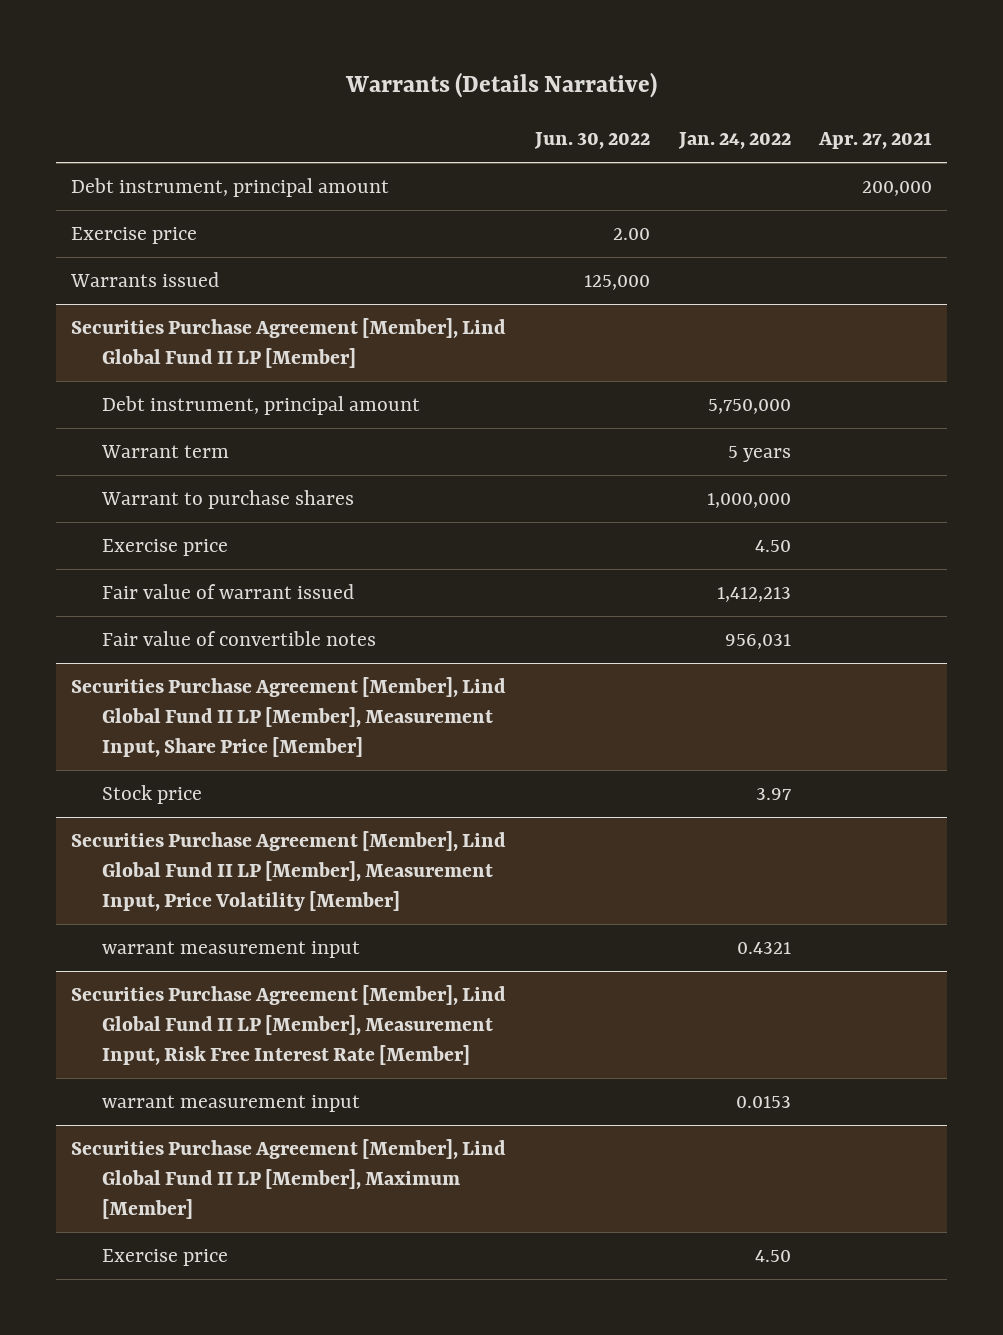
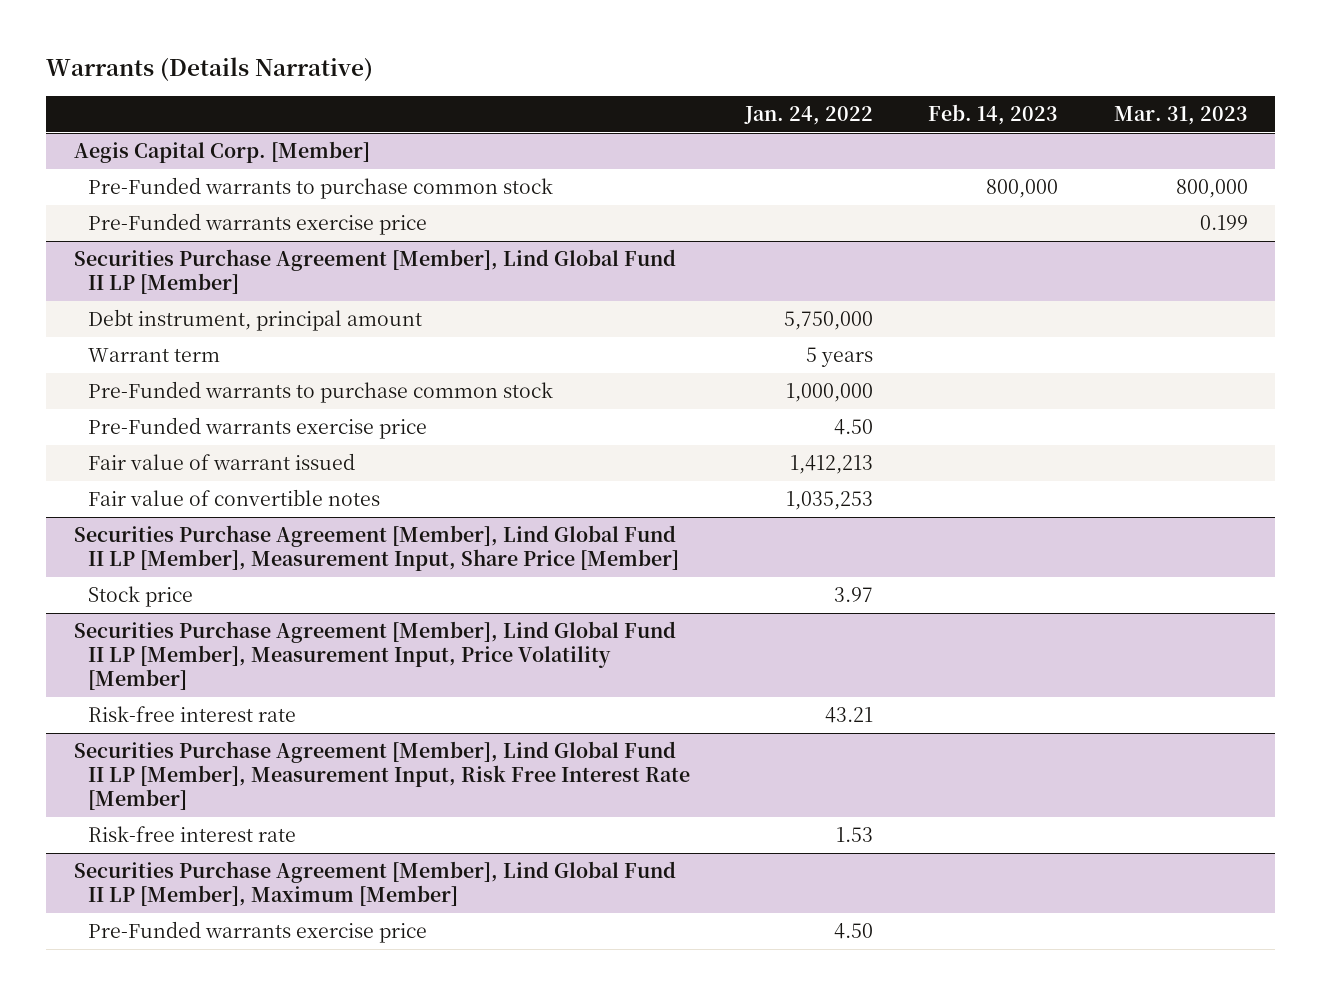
[533,132,650,150] Jun. 30, 2022 -> none
[818,132,933,150] Apr. 27, 2021 -> none
none -> [928,103,1059,125] Feb. 14, 2023
none -> [1113,105,1248,125] Mar. 31, 2023
[70,178,389,198] Debt instrument, principal amount -> none
[69,272,219,288] Warrants issued -> none
none -> [73,141,370,164] Aegis Capital Corp. [Member]
none -> [87,177,553,200] Pre-Funded warrants to purchase common stock
[70,227,197,245] Exercise price -> [87,213,427,236] Pre-Funded warrants exercise price
[100,490,354,510] Warrant to purchase shares -> [87,381,553,404] Pre-Funded warrants to purchase common stock
[101,539,228,557] Exercise price -> [87,417,427,440] Pre-Funded warrants exercise price
[724,634,791,650] 956,031 -> [786,491,874,511] 1,035,253
[101,941,360,959] warrant measurement input -> none
none -> [87,706,296,723] Risk-free interest rate
[101,1095,360,1113] warrant measurement input -> none
none -> [87,826,296,843] Risk-free interest rate
[101,1249,228,1267] Exercise price -> [87,921,427,944] Pre-Funded warrants exercise price

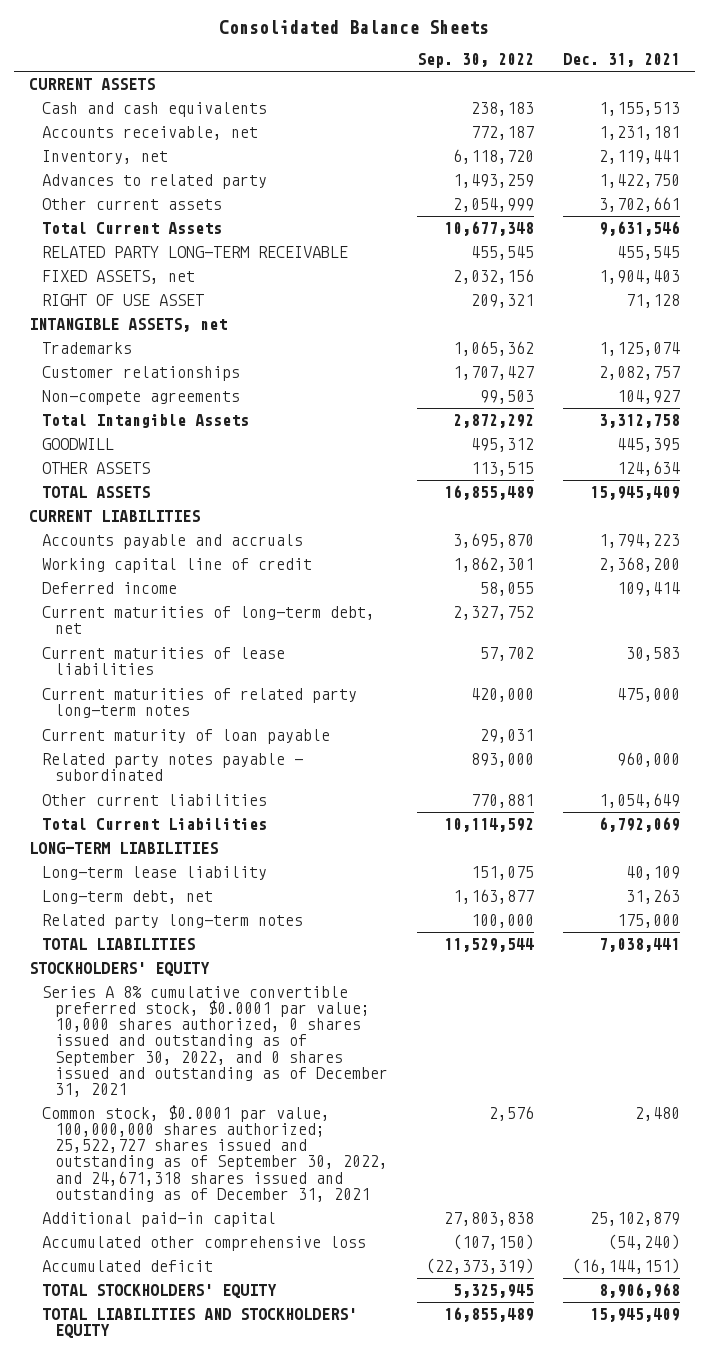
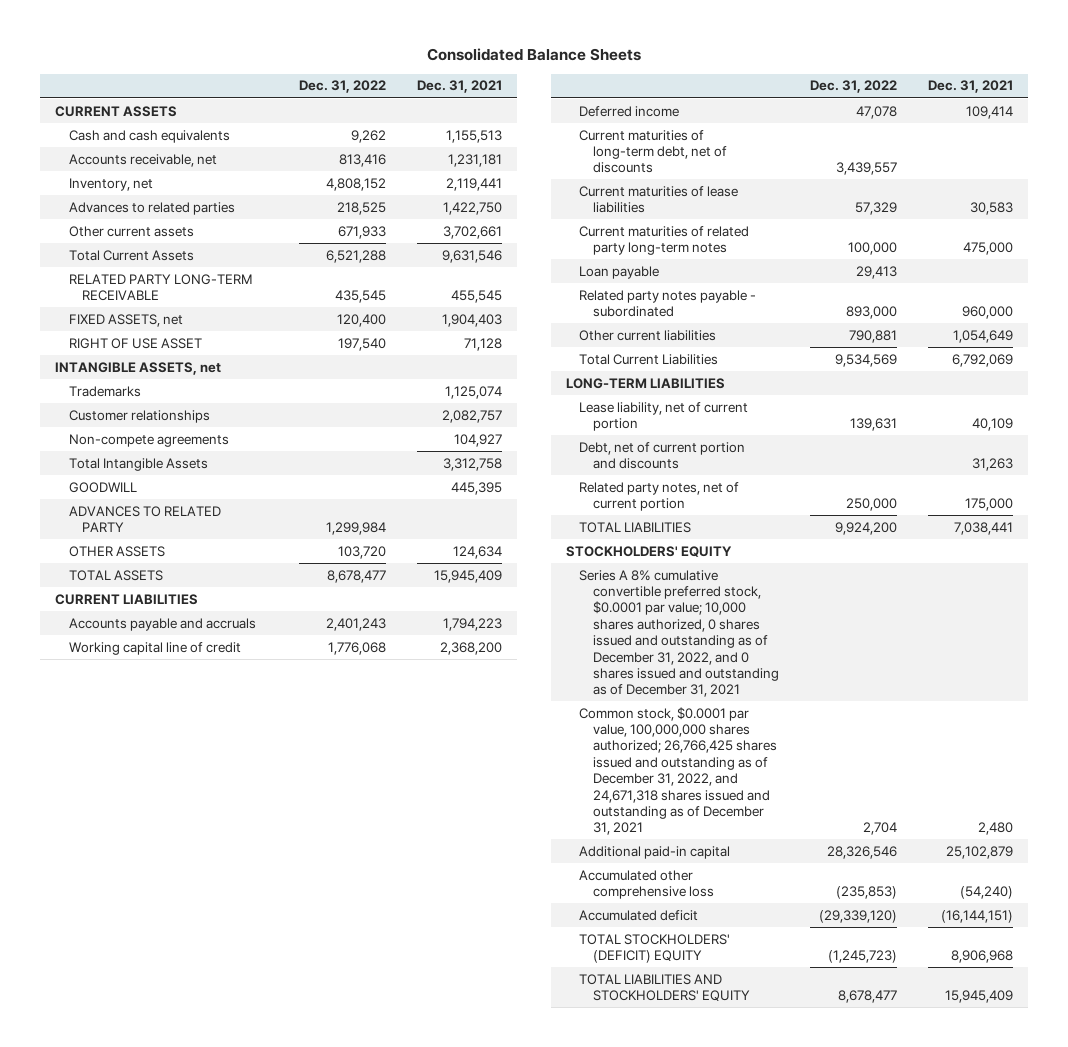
[416,52,534,68] Sep. 30, 2022 -> none
none -> [298,80,386,94] Dec. 31, 2022
[41,174,267,190] Advances to related party -> [68,201,235,215] Advances to related parties
none -> [68,505,221,532] ADVANCES TO RELATED PARTY
[41,606,375,635] Current maturities of long-term debt, net -> [579,129,727,174] Current maturities of long-term debt, net of discounts
[41,729,330,745] Current maturity of loan payable -> [579,265,660,279] Loan payable
[41,866,267,881] Long-term lease liability -> [579,401,749,431] Lease liability, net of current portion
[41,890,213,905] Long-term debt, net -> [579,441,746,469] Debt, net of current portion and discounts
[41,914,303,930] Related party long-term notes -> [579,481,740,511] Related party notes, net of current portion
[41,986,388,1097] Series A 8% cumulative convertible preferred stock, $0.0001 par value; 10,000 shares authorized, 0 shares issued and outstanding as of September 30, 2022, and 0 shares issued and outstanding as of December 31, 2021 -> [579,569,779,698] Series A 8% cumulative convertible preferred stock, $0.0001 par value; 10,000 shares authorized, 0 shares issued and outstanding as of December 31, 2022, and 0 shares issued and outstanding as of December 31, 2021
[41,1105,388,1202] Common stock, $0.0001 par value, 100,000,000 shares authorized; 25,522,727 shares issued and outstanding as of September 30, 2022, and 24,671,318 shares issued and outstanding as of December 31, 2021 -> [579,706,777,836] Common stock, $0.0001 par value, 100,000,000 shares authorized; 26,766,425 shares issued and outstanding as of December 31, 2022, and 24,671,318 shares issued and outstanding as of December 31, 2021
[41,1284,277,1299] TOTAL STOCKHOLDERS' EQUITY -> [579,933,731,963] TOTAL STOCKHOLDERS' (DEFICIT) EQUITY

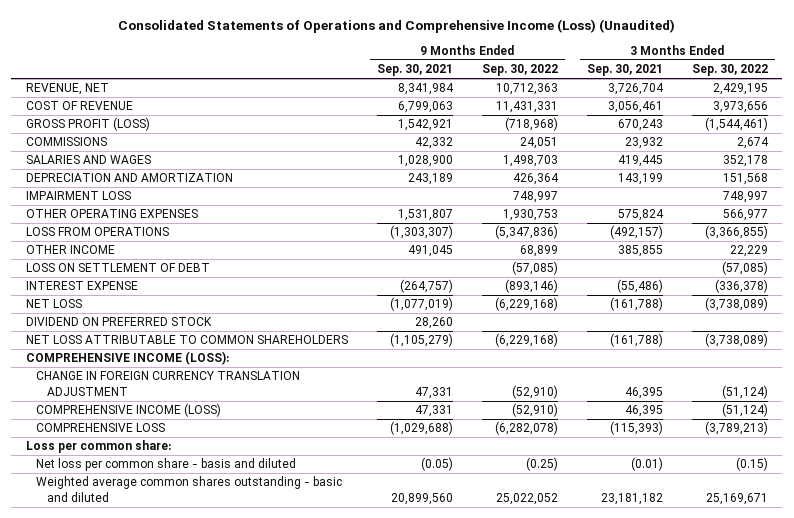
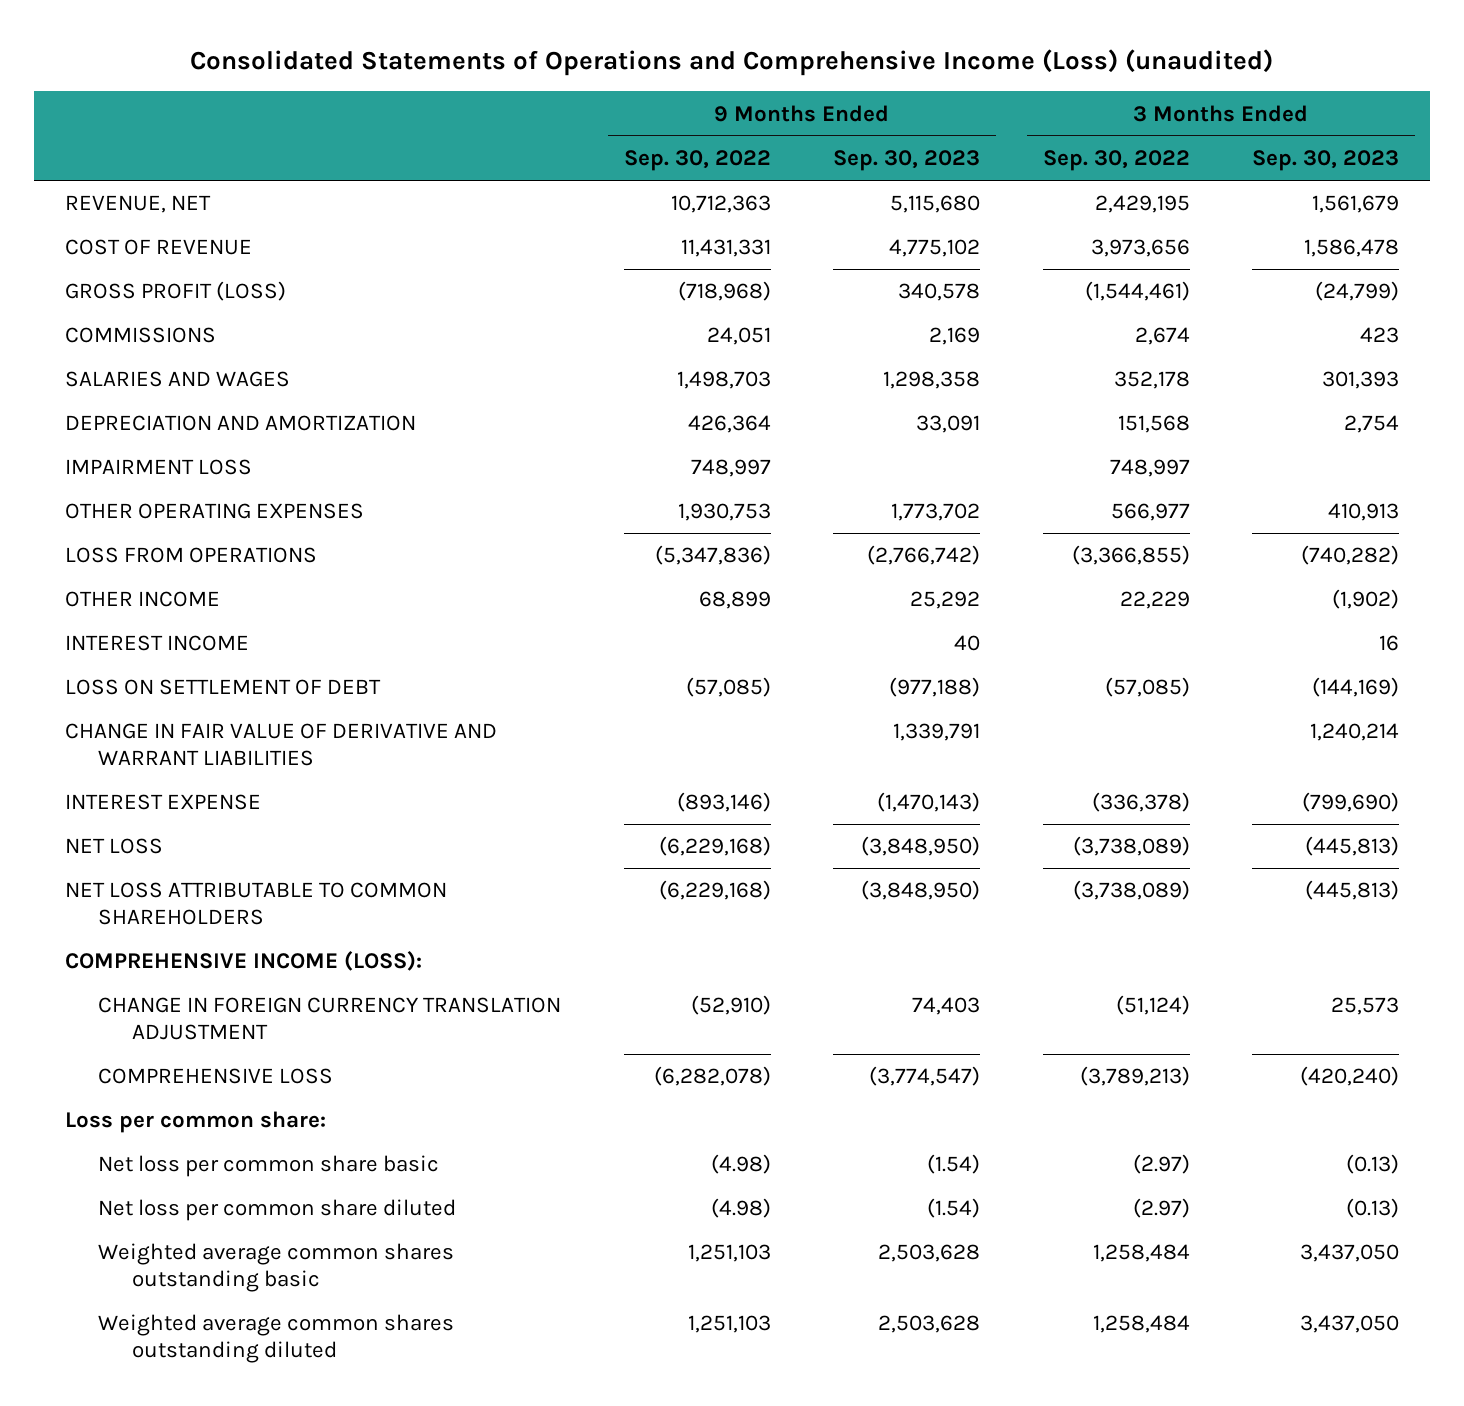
[117,18,675,33] Consolidated Statements of Operations and Comprehensive Income (Loss) (Unaudited) -> [190,48,1274,76] Consolidated Statements of Operations and Comprehensive Income (Loss) (unaudited)
[376,64,453,77] Sep. 30, 2021 -> none
[586,64,663,77] Sep. 30, 2021 -> none
none -> [833,150,981,172] Sep. 30, 2023
none -> [1252,150,1400,172] Sep. 30, 2023
none -> [64,635,249,652] INTEREST INCOME
none -> [64,723,497,766] CHANGE IN FAIR VALUE OF DERIVATIVE AND WARRANT LIABILITIES
[25,317,212,327] DIVIDEND ON PREFERRED STOCK -> none
[36,403,222,418] COMPREHENSIVE INCOME (LOSS) -> none
[36,458,297,472] Net loss per common share - basis and diluted -> [98,1155,440,1178] Net loss per common share basic
[525,457,558,472] (0.25) -> [710,1154,771,1175] (4.98)
[735,457,768,472] (0.15) -> [1132,1154,1190,1175] (2.97)
none -> [98,1199,457,1222] Net loss per common share diluted
[36,476,343,502] Weighted average common shares outstanding - basic and diluted -> [98,1243,455,1292] Weighted average common shares outstanding basic
[495,492,558,505] 25,022,052 -> [687,1244,771,1263] 1,251,103
[705,492,768,505] 25,169,671 -> [1092,1244,1190,1263] 1,258,484
none -> [98,1314,455,1363] Weighted average common shares outstanding diluted

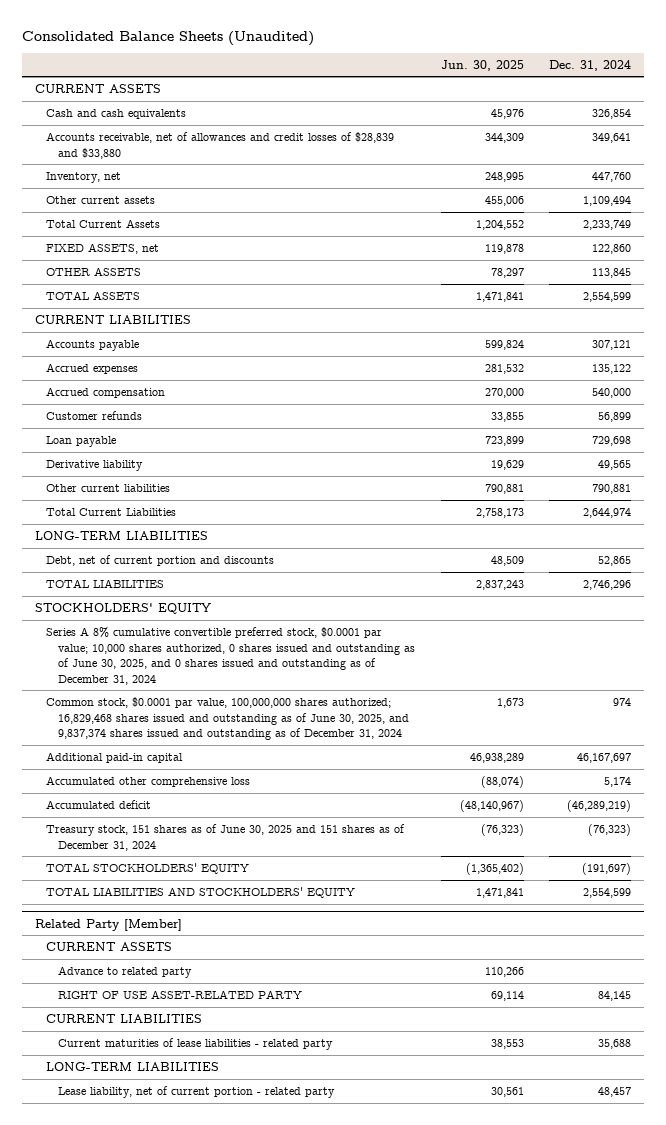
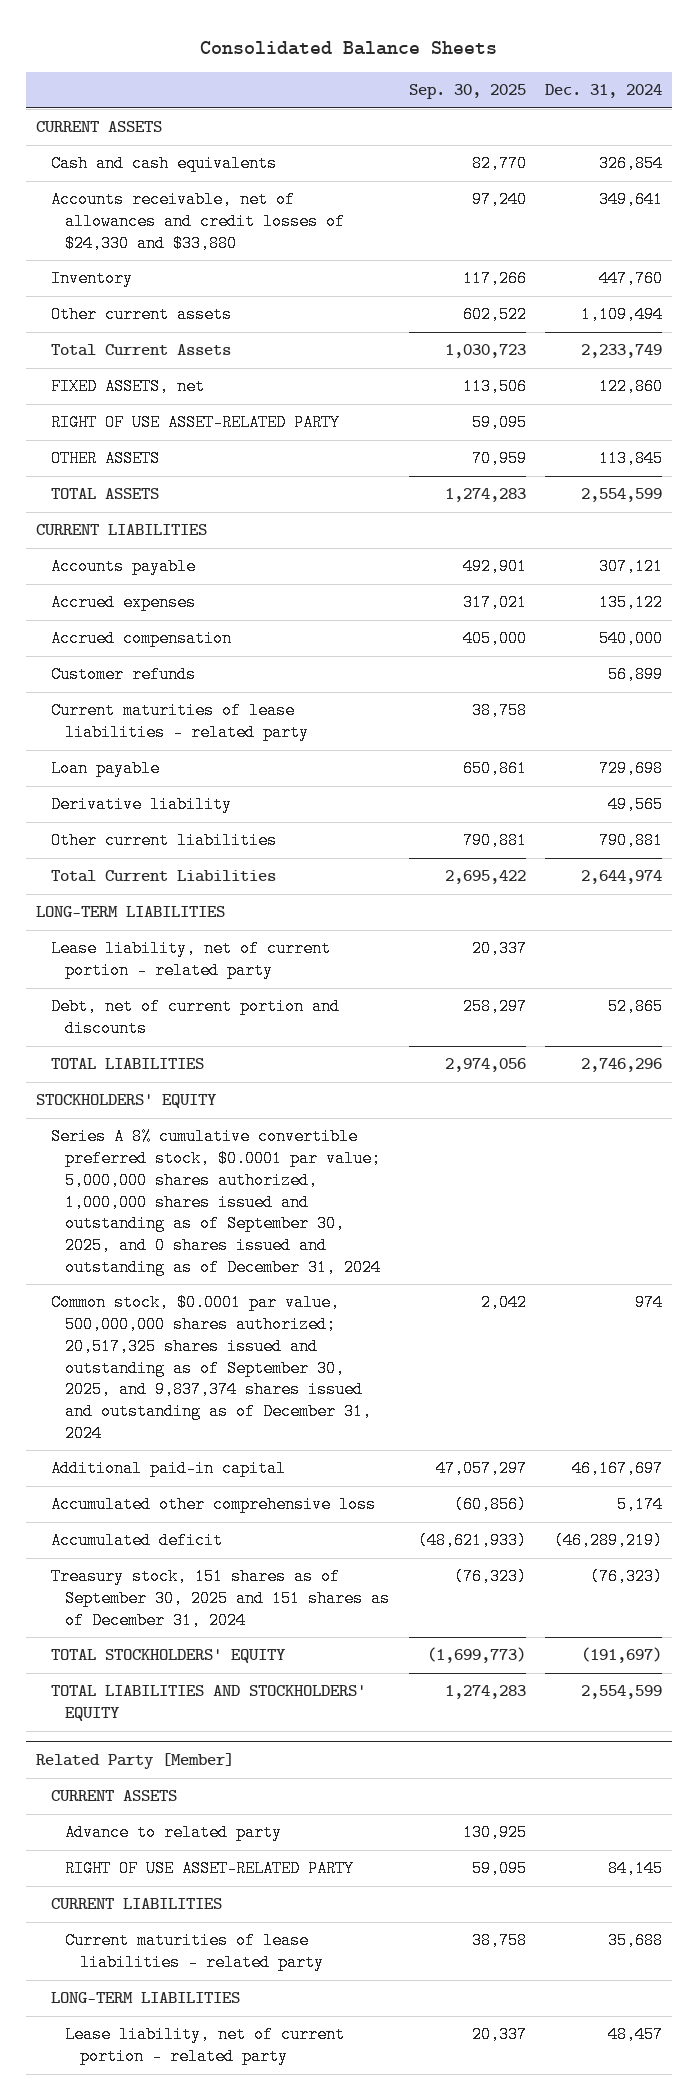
[21,30,314,46] Consolidated Balance Sheets (Unaudited) -> [200,41,498,56] Consolidated Balance Sheets
[440,59,524,71] Jun. 30, 2025 -> none
none -> [408,84,526,100] Sep. 30, 2025
[46,131,395,159] Accounts receivable, net of allowances and credit losses of $28,839 and $33,880 -> [50,191,346,252] Accounts receivable, net of allowances and credit losses of $24,330 and $33,880
[46,171,122,183] Inventory, net -> [50,270,133,288] Inventory
none -> [50,414,340,432] RIGHT OF USE ASSET-RELATED PARTY
none -> [50,702,310,742] Current maturities of lease liabilities - related party
none -> [50,940,331,980] Lease liability, net of current portion - related party
[46,626,416,685] Series A 8% cumulative convertible preferred stock, $0.0001 par value; 10,000 shares authorized, 0 shares issued and outstanding as of June 30, 2025, and 0 shares issued and outstanding as of December 31, 2024 -> [50,1128,382,1276] Series A 8% cumulative convertible preferred stock, $0.0001 par value; 5,000,000 shares authorized, 1,000,000 shares issued and outstanding as of September 30, 2025, and 0 shares issued and outstanding as of December 31, 2024
[46,696,410,741] Common stock, $0.0001 par value, 100,000,000 shares authorized; 16,829,468 shares issued and outstanding as of June 30, 2025, and 9,837,374 shares issued and outstanding as of December 31, 2024 -> [50,1294,373,1442] Common stock, $0.0001 par value, 500,000,000 shares authorized; 20,517,325 shares issued and outstanding as of September 30, 2025, and 9,837,374 shares issued and outstanding as of December 31, 2024
[46,823,406,851] Treasury stock, 151 shares as of June 30, 2025 and 151 shares as of December 31, 2024 -> [50,1568,391,1629] Treasury stock, 151 shares as of September 30, 2025 and 151 shares as of December 31, 2024

